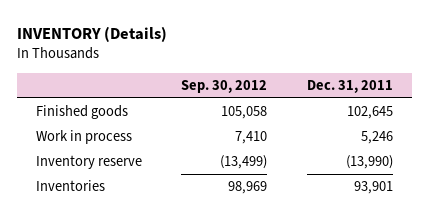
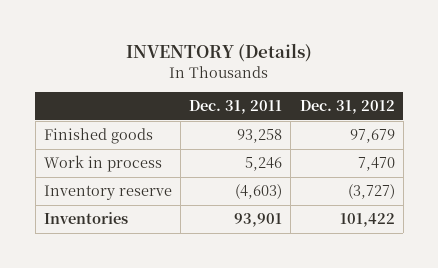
[181,80,268,94] Sep. 30, 2012 -> none
none -> [299,100,395,115] Dec. 31, 2012
[346,106,393,120] 102,645 -> [237,129,283,144] 93,258
[345,155,393,170] (13,990) -> [235,184,283,200] (4,603)

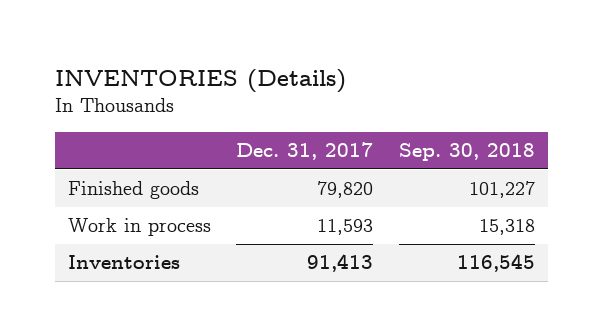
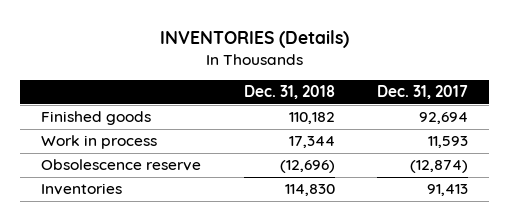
[398,142,535,161] Sep. 30, 2018 -> none
none -> [243,85,335,100] Dec. 31, 2018
[317,181,374,199] 79,820 -> [419,112,469,125] 92,694
none -> [41,159,202,172] Obsolescence reserve

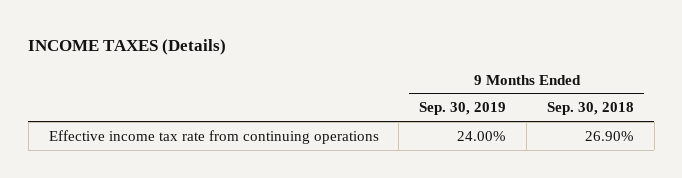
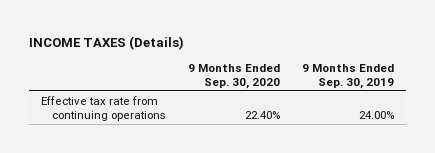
[546,102,634,116] Sep. 30, 2018 -> none
none -> [187,64,280,89] 9 Months Ended Sep. 30, 2020
[48,129,379,144] Effective income tax rate from continuing operations -> [40,96,166,122] Effective tax rate from continuing operations

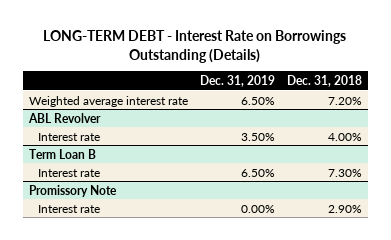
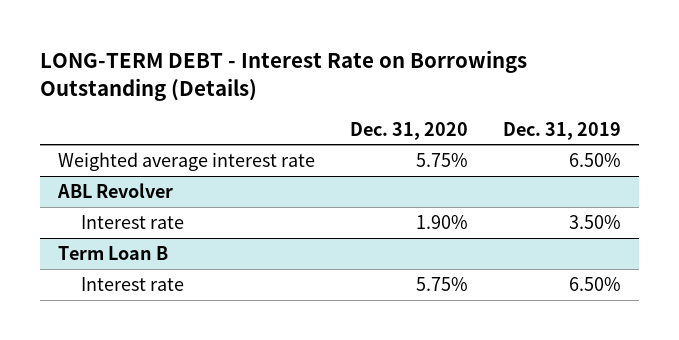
[286,75,362,88] Dec. 31, 2018 -> none
none -> [349,121,468,140] Dec. 31, 2020
[28,184,117,197] Promissory Note -> none
[37,204,100,213] Interest rate -> none

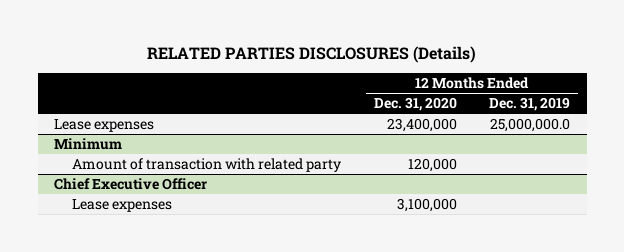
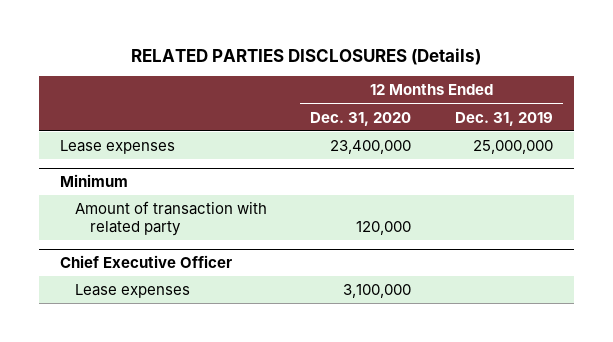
[490,118,571,133] 25,000,000.0 -> [472,140,553,155] 25,000,000

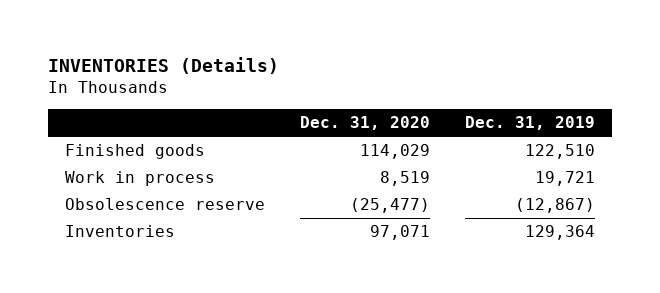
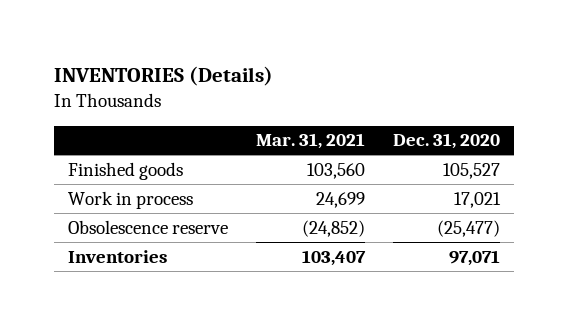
[464,116,595,131] Dec. 31, 2019 -> none
none -> [255,133,365,150] Mar. 31, 2021
[359,144,430,160] 114,029 -> [442,162,500,179] 105,527
[379,171,430,187] 8,519 -> [453,191,501,208] 17,021

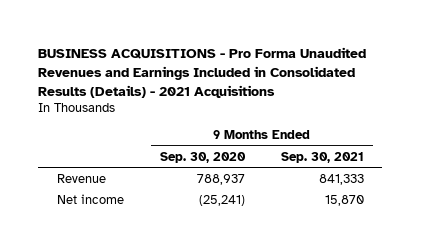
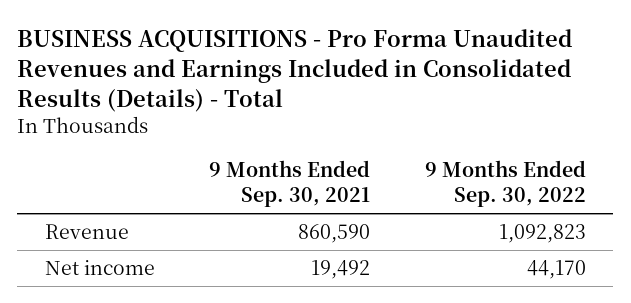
[38,46,367,98] BUSINESS ACQUISITIONS - Pro Forma Unaudited Revenues and Earnings Included in Consolidated Results (Details) - 2021 Acquisitions -> [17,29,573,113] BUSINESS ACQUISITIONS - Pro Forma Unaudited Revenues and Earnings Included in Consolidated Results (Details) - Total
[159,151,246,163] Sep. 30, 2020 -> none
none -> [425,160,587,207] 9 Months Ended Sep. 30, 2022
[319,173,365,185] 841,333 -> [298,224,371,244] 860,590
[325,194,365,206] 15,870 -> [311,260,371,280] 19,492

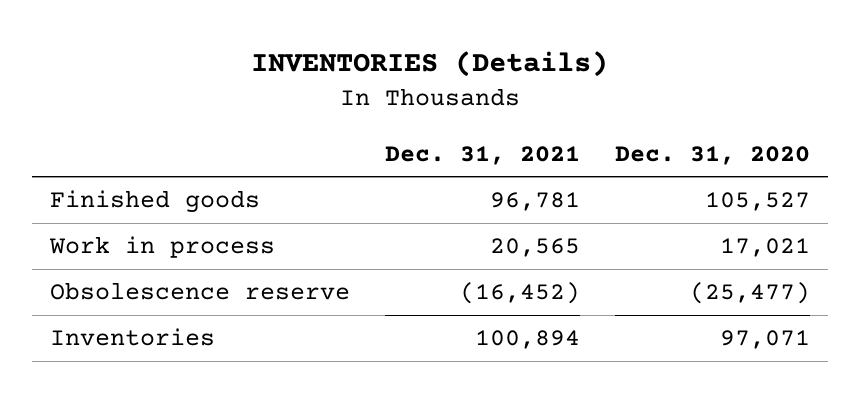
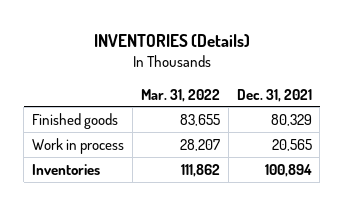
[615,145,811,165] Dec. 31, 2020 -> none
none -> [140,88,220,102] Mar. 31, 2022
[489,192,580,212] 96,781 -> [270,113,312,126] 80,329
[49,282,350,301] Obsolescence reserve -> none

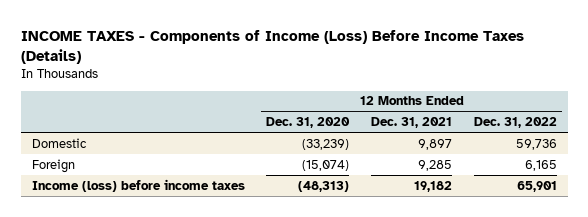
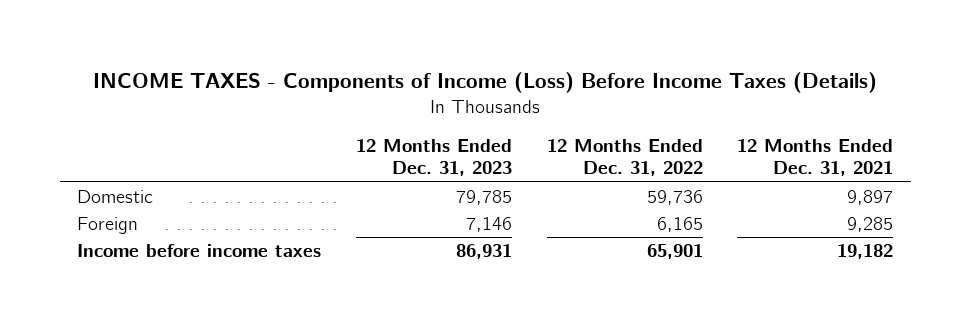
[266,117,351,129] Dec. 31, 2020 -> none
none -> [355,138,512,177] 12 Months Ended Dec. 31, 2023
[31,178,245,192] Income (loss) before income taxes -> [77,244,322,258] Income before income taxes

